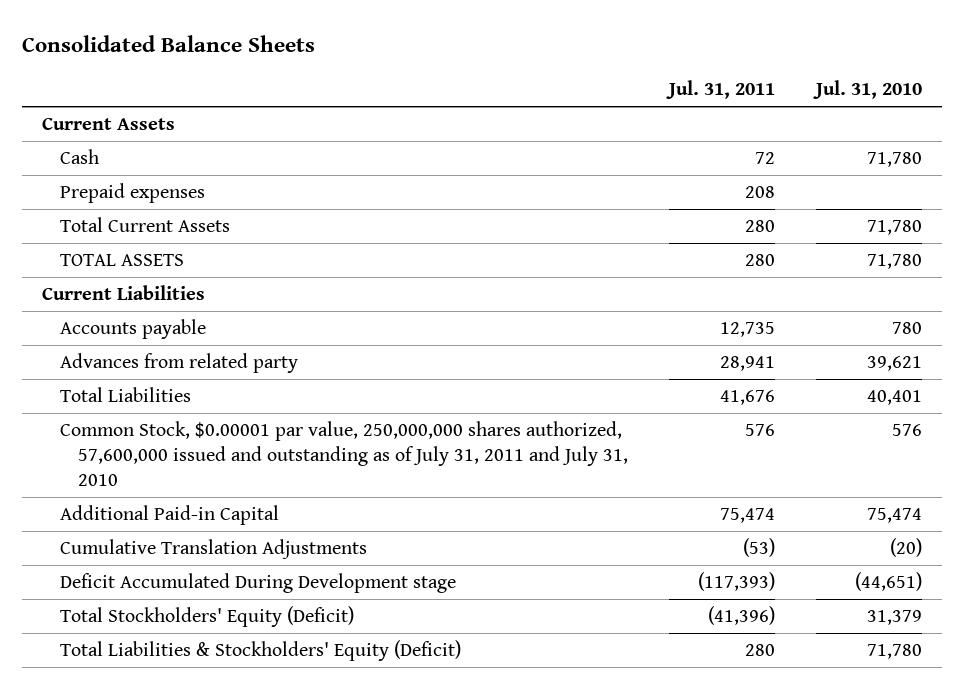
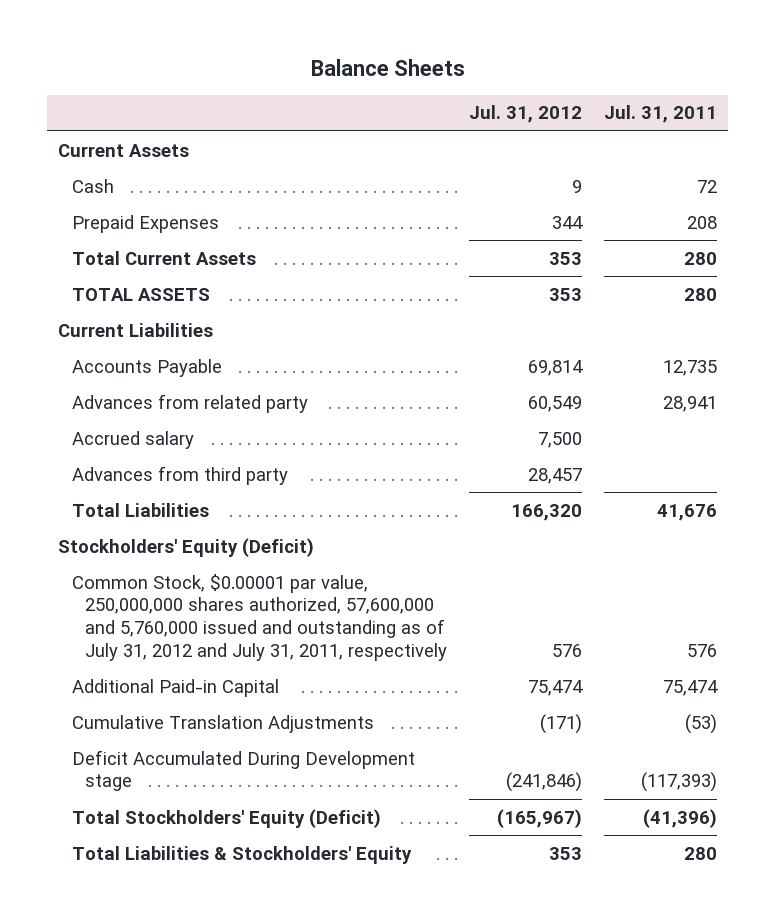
[21,35,315,53] Consolidated Balance Sheets -> [310,59,465,77] Balance Sheets
[812,80,922,100] Jul. 31, 2010 -> none
none -> [468,105,582,124] Jul. 31, 2012
[60,183,206,204] Prepaid expenses -> [71,214,219,233] Prepaid Expenses
[60,319,207,340] Accounts payable -> [71,358,222,377] Accounts Payable
none -> [71,430,194,449] Accrued salary
none -> [71,465,288,485] Advances from third party
none -> [58,537,315,557] Stockholders' Equity (Deficit)
[60,421,628,486] Common Stock, $0.00001 par value, 250,000,000 shares authorized, 57,600,000 issued and outstanding as of July 31, 2011 and July 31, 2010 -> [71,573,447,661] Common Stock, $0.00001 par value, 250,000,000 shares authorized, 57,600,000 and 5,760,000 issued and outstanding as of July 31, 2012 and July 31, 2011, respectively
[60,640,462,662] Total Liabilities & Stockholders' Equity (Deficit) -> [71,845,412,864] Total Liabilities & Stockholders' Equity

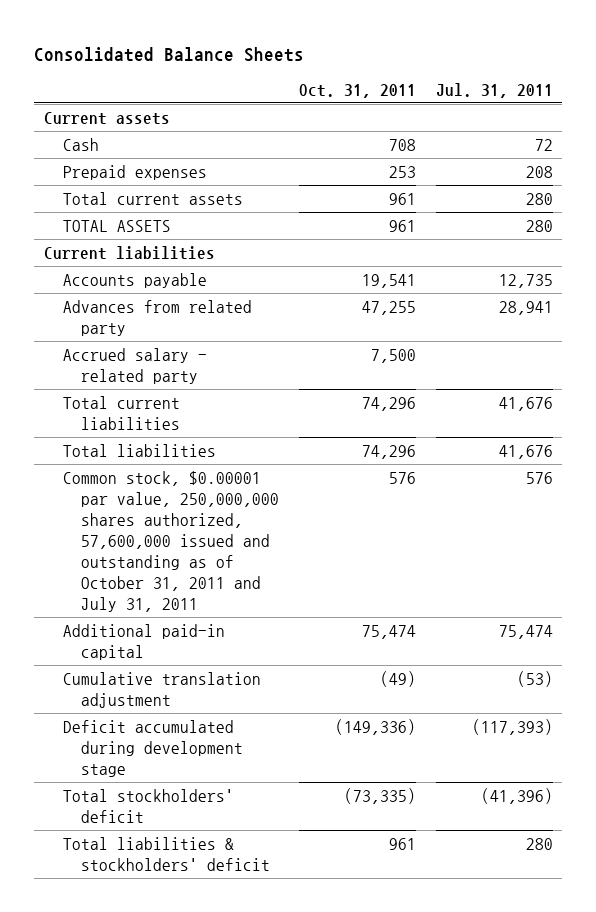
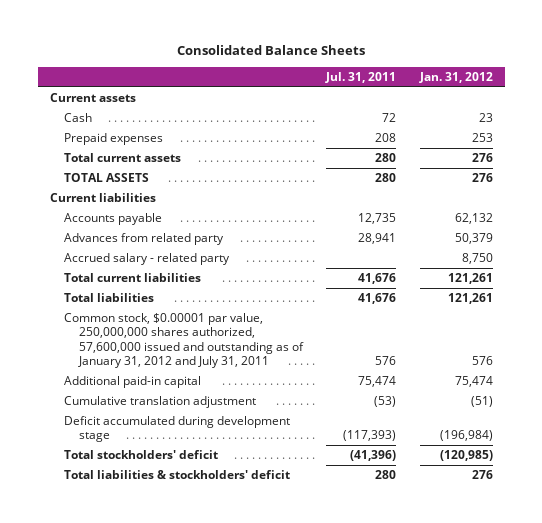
[298,83,416,98] Oct. 31, 2011 -> none
none -> [418,71,493,83] Jan. 31, 2012
[62,470,280,613] Common stock, $0.00001 par value, 250,000,000 shares authorized, 57,600,000 issued and outstanding as of October 31, 2011 and July 31, 2011 -> [64,313,304,369] Common stock, $0.00001 par value, 250,000,000 shares authorized, 57,600,000 issued and outstanding as of January 31, 2012 and July 31, 2011

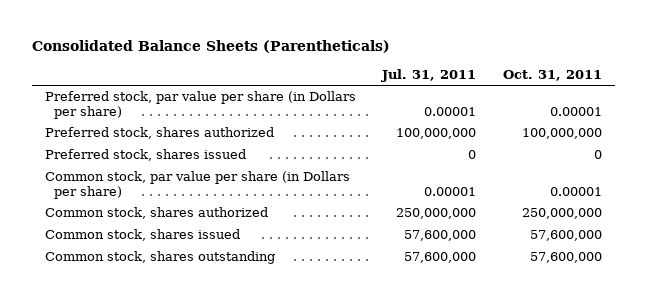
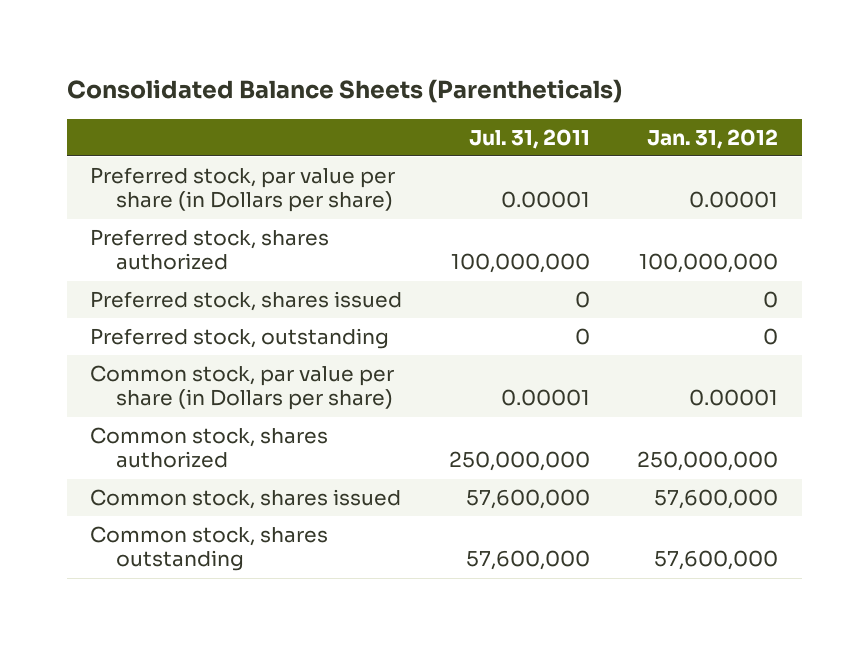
[502,69,602,81] Oct. 31, 2011 -> none
none -> [647,128,779,149] Jan. 31, 2012
none -> [90,327,390,349] Preferred stock, outstanding

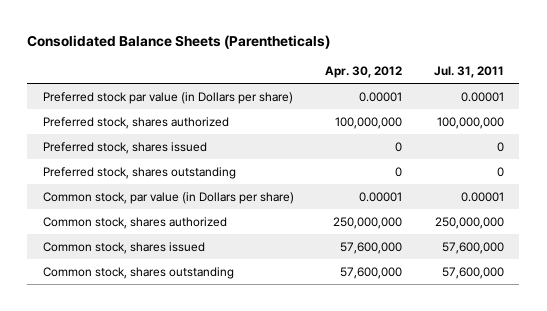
[647,128,779,149] Jan. 31, 2012 -> none
none -> [325,66,403,79] Apr. 30, 2012
[90,166,396,213] Preferred stock, par value per share (in Dollars per share) -> [43,91,294,104] Preferred stock par value (in Dollars per share)
[90,327,390,349] Preferred stock, outstanding -> [43,166,237,179] Preferred stock, shares outstanding
[90,364,395,411] Common stock, par value per share (in Dollars per share) -> [43,191,295,204] Common stock, par value (in Dollars per share)

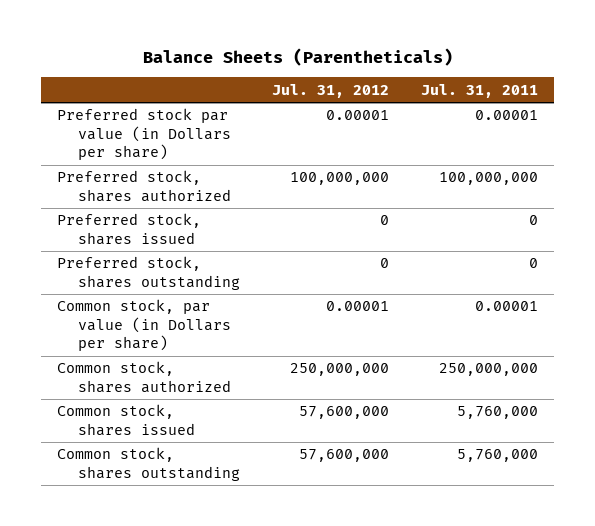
[27,35,331,50] Consolidated Balance Sheets (Parentheticals) -> [142,48,453,67] Balance Sheets (Parentheticals)
[325,66,403,79] Apr. 30, 2012 -> none
none -> [272,83,390,98] Jul. 31, 2012
[441,241,504,254] 57,600,000 -> [457,406,539,420] 5,760,000
[441,266,504,279] 57,600,000 -> [457,449,539,463] 5,760,000

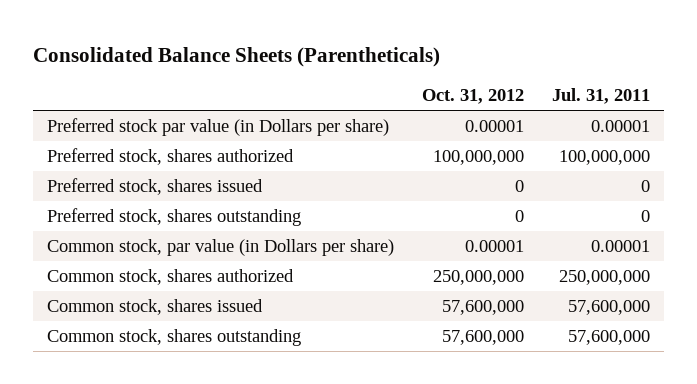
[142,48,453,67] Balance Sheets (Parentheticals) -> [32,46,440,67] Consolidated Balance Sheets (Parentheticals)
[272,83,390,98] Jul. 31, 2012 -> none
none -> [422,89,525,105] Oct. 31, 2012
[457,406,539,420] 5,760,000 -> [568,300,651,316] 57,600,000
[457,449,539,463] 5,760,000 -> [568,330,651,346] 57,600,000

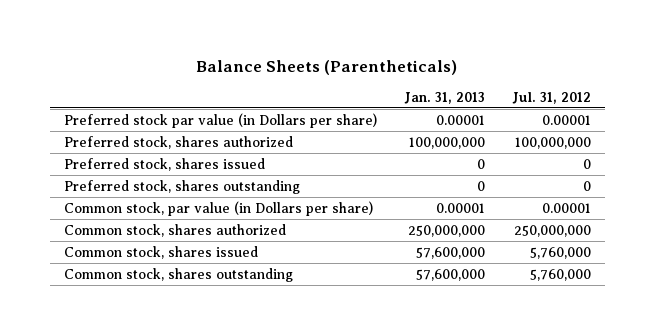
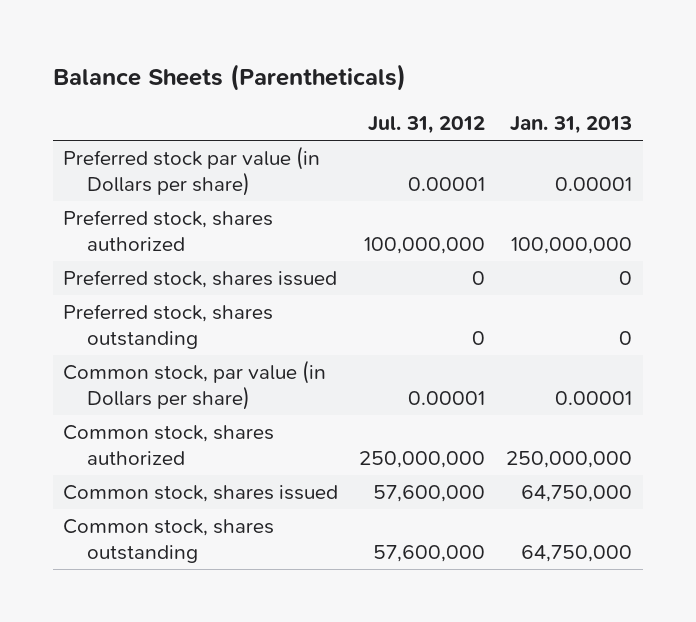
[415,246,485,259] 57,600,000 -> [521,485,633,503] 64,750,000
[529,246,591,259] 5,760,000 -> [373,485,486,503] 57,600,000
[415,268,485,281] 57,600,000 -> [521,545,633,563] 64,750,000
[529,268,591,281] 5,760,000 -> [373,545,486,563] 57,600,000

